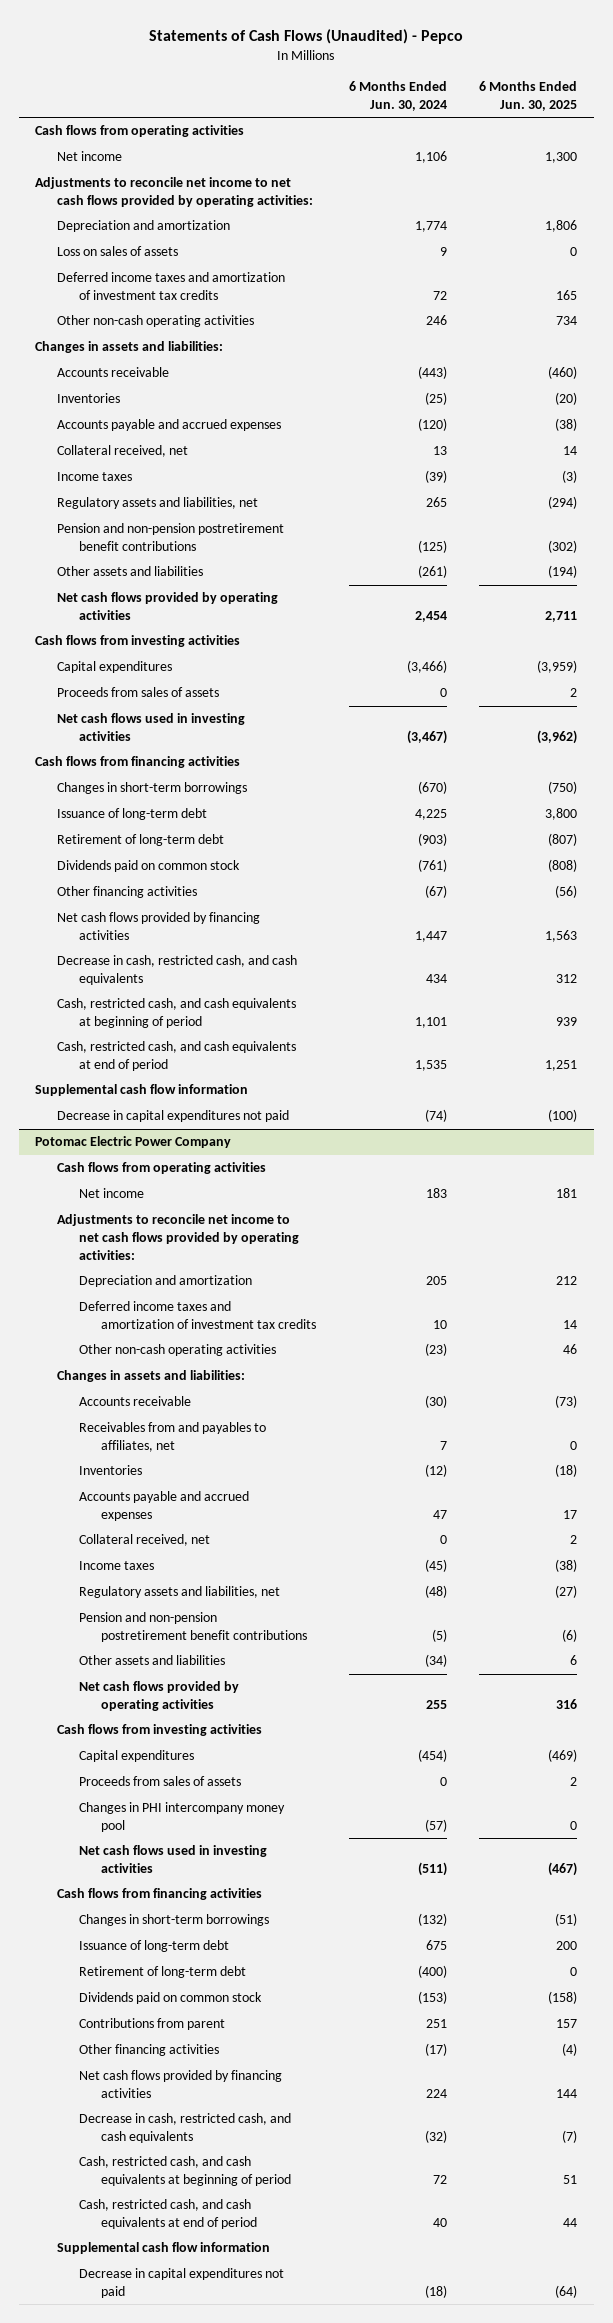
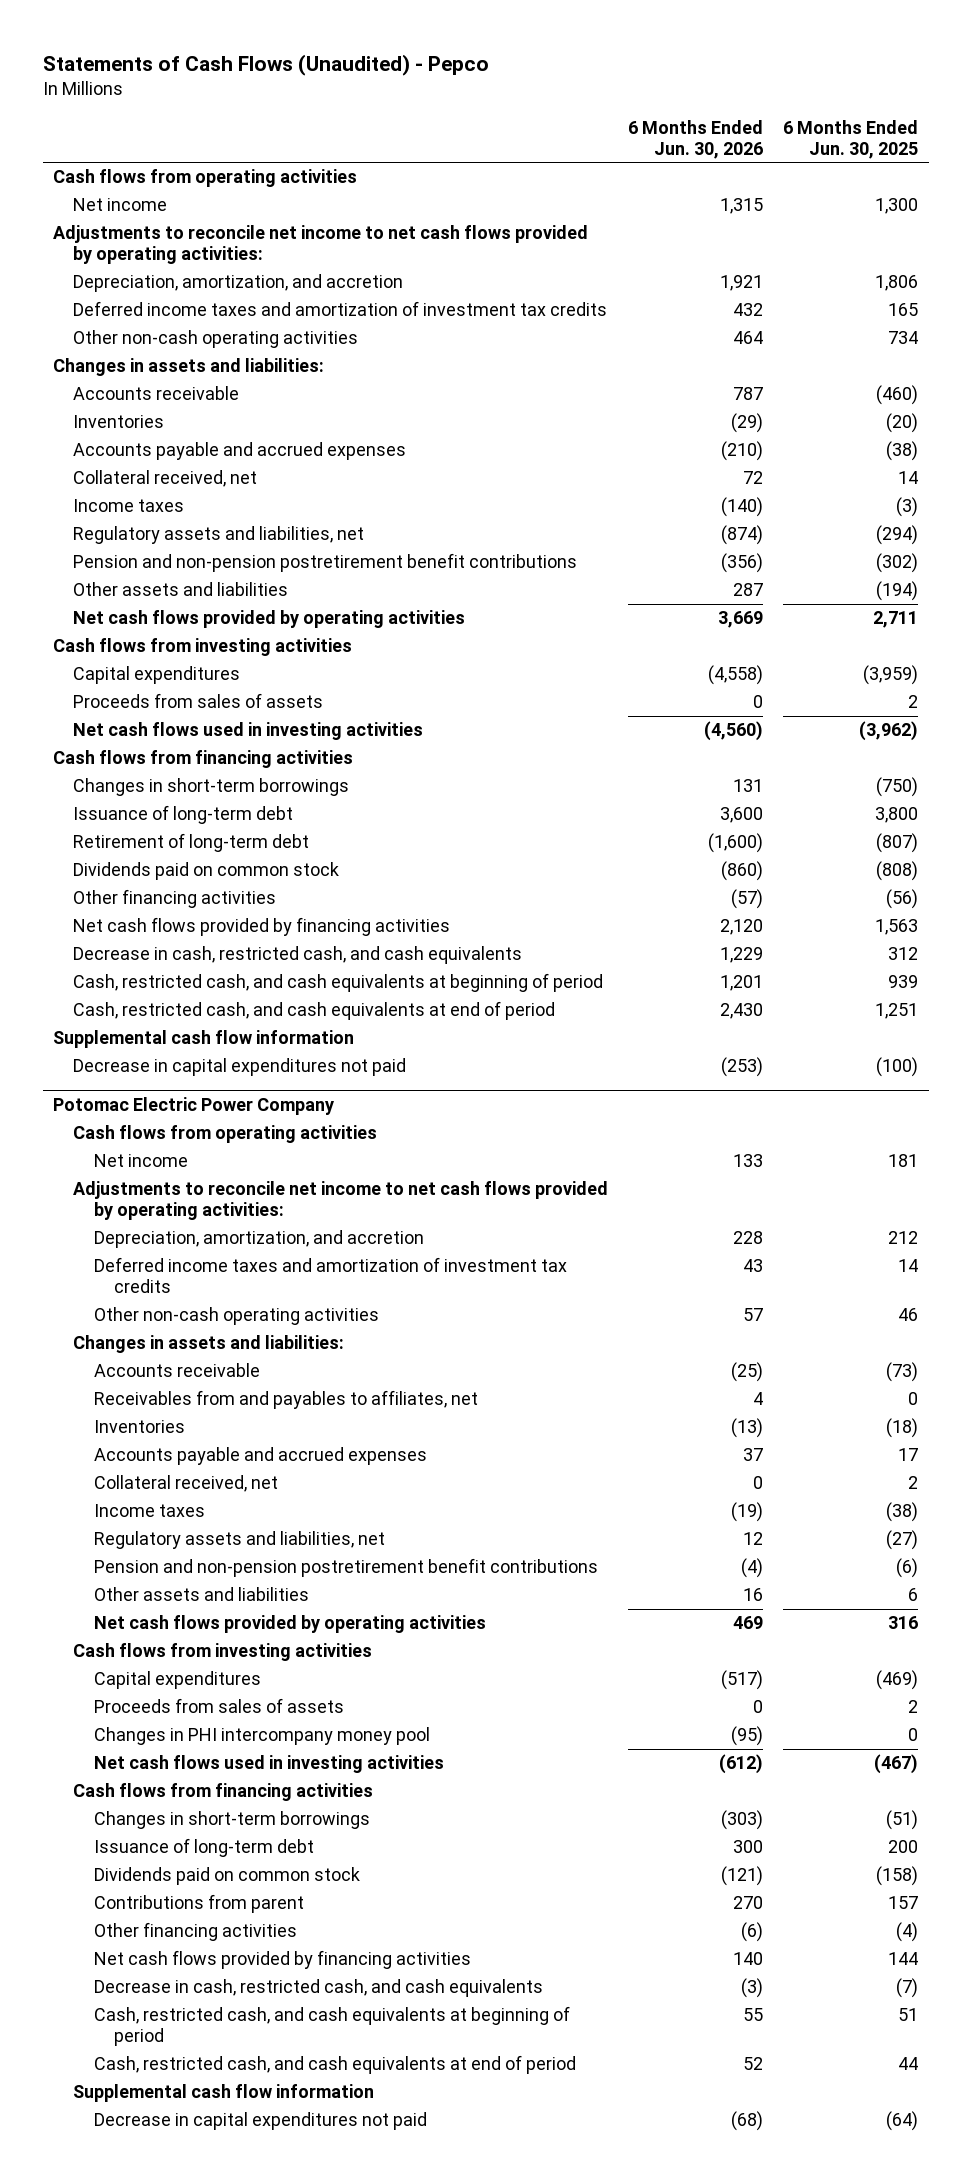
[348,81,447,112] 6 Months Ended Jun. 30, 2024 -> none
none -> [628,119,764,159] 6 Months Ended Jun. 30, 2026
[57,246,179,257] Loss on sales of assets -> none
[57,220,231,233] Depreciation and amortization -> [73,274,404,293] Depreciation, amortization, and accretion
[79,1275,253,1288] Depreciation and amortization -> [93,1230,424,1249] Depreciation, amortization, and accretion
[79,1966,247,1979] Retirement of long-term debt -> none

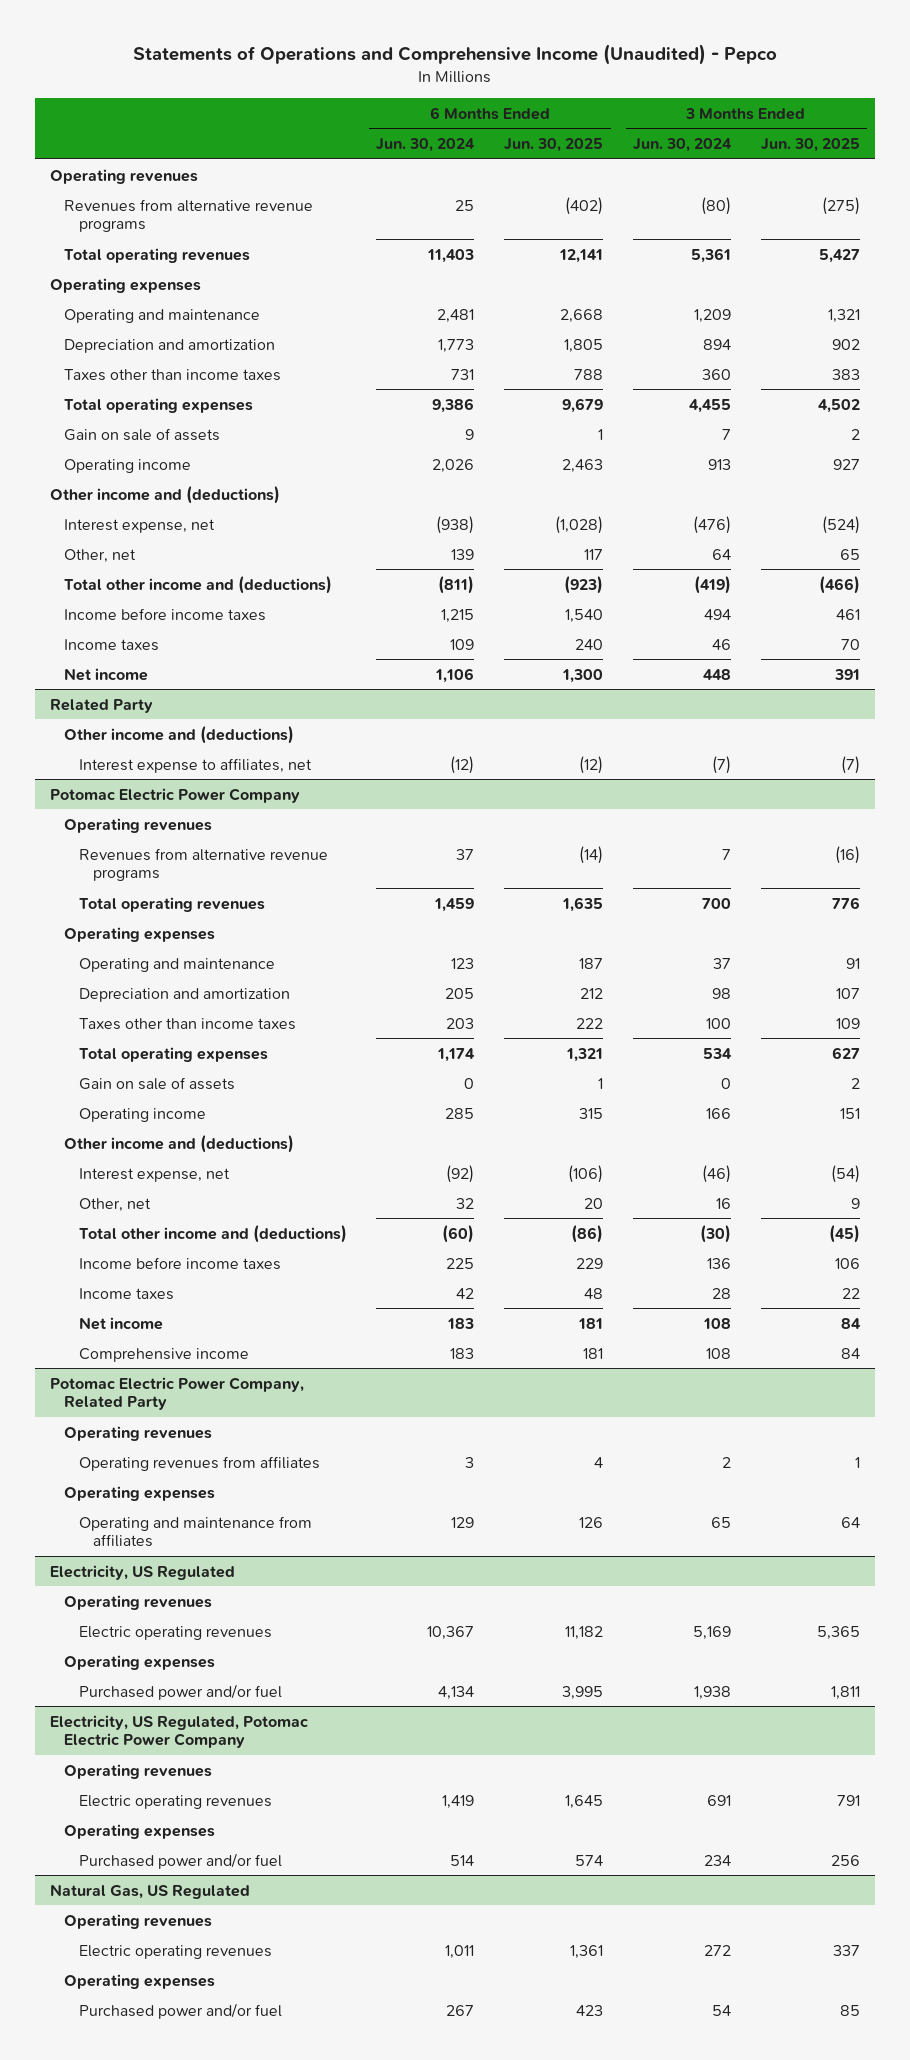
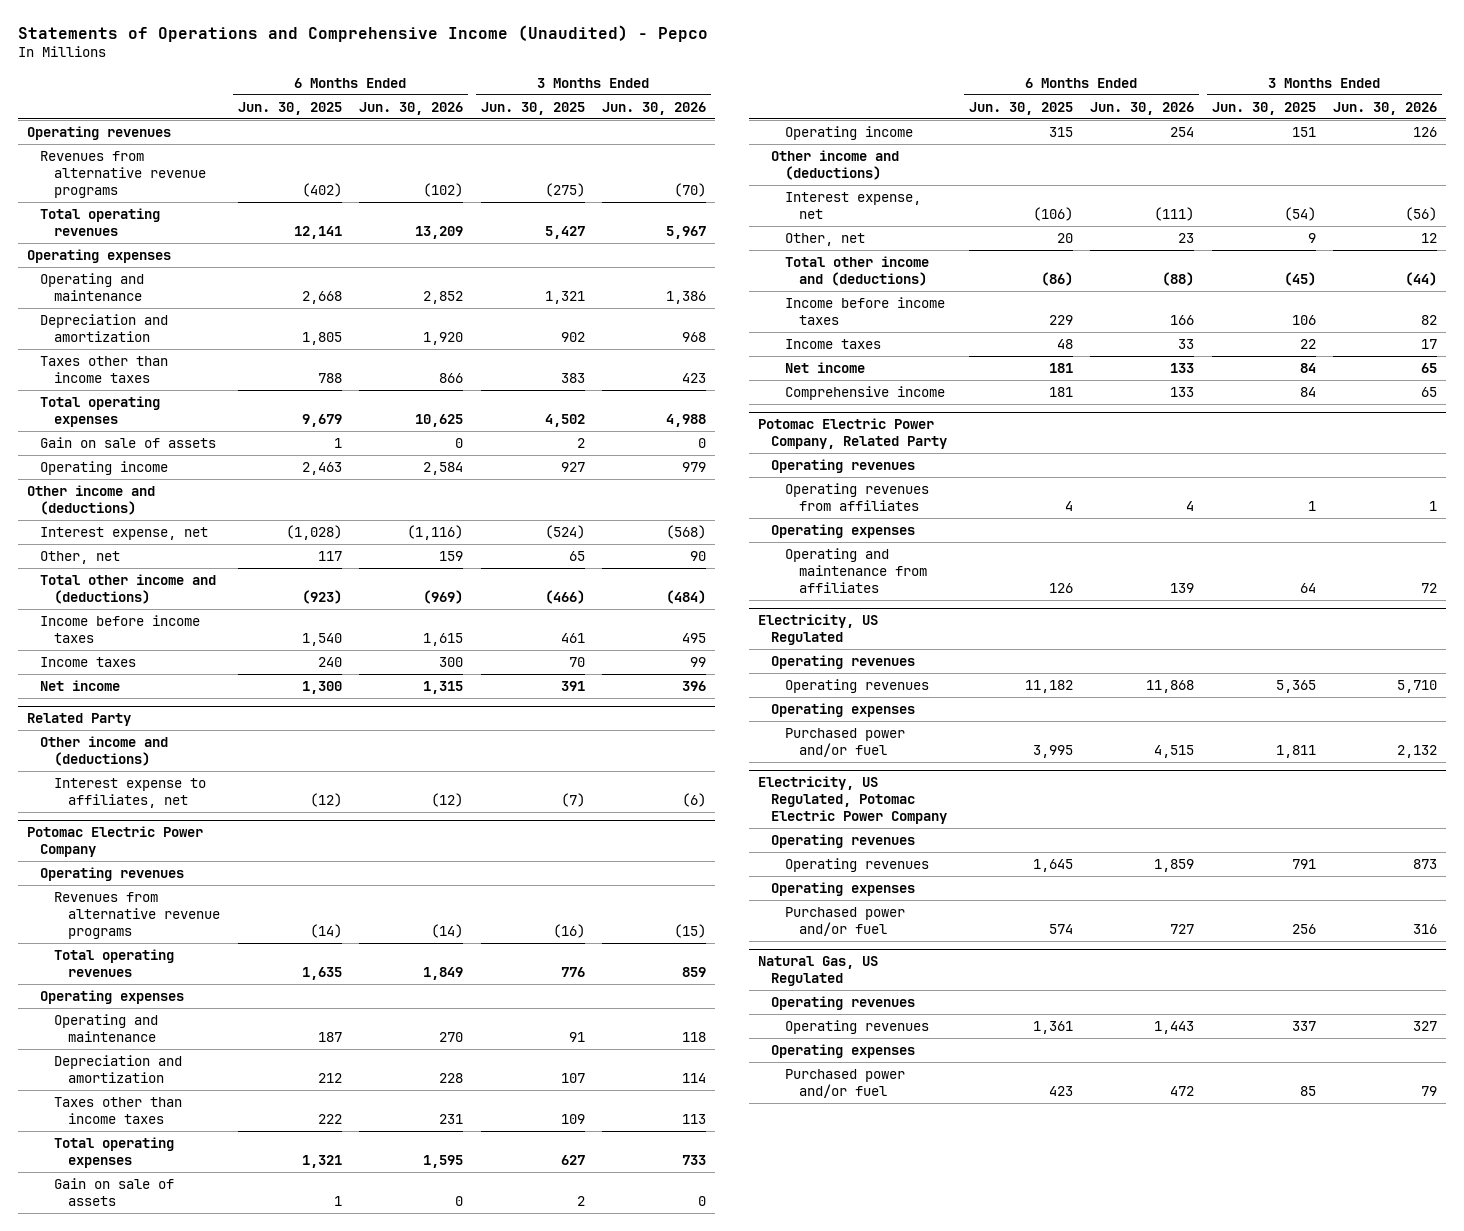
[376,138,476,153] Jun. 30, 2024 -> none
[633,138,733,153] Jun. 30, 2024 -> none
none -> [359,101,464,115] Jun. 30, 2026
none -> [602,101,707,115] Jun. 30, 2026
[78,1625,272,1640] Electric operating revenues -> [785,678,930,693] Operating revenues
[78,1794,272,1809] Electric operating revenues -> [785,857,930,872] Operating revenues
[78,1944,272,1959] Electric operating revenues -> [785,1019,930,1034] Operating revenues

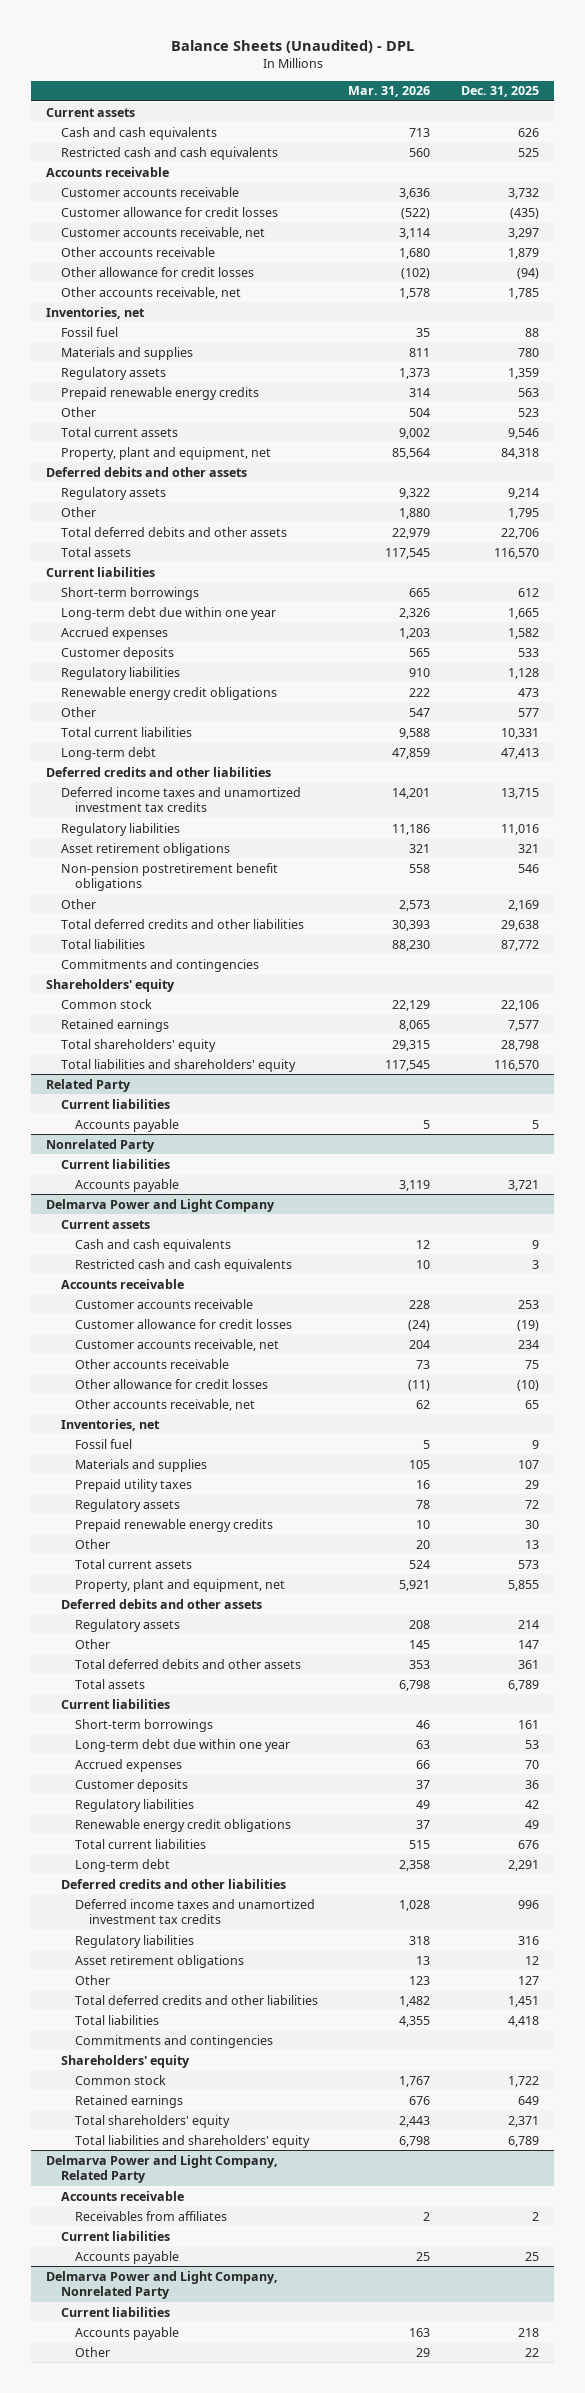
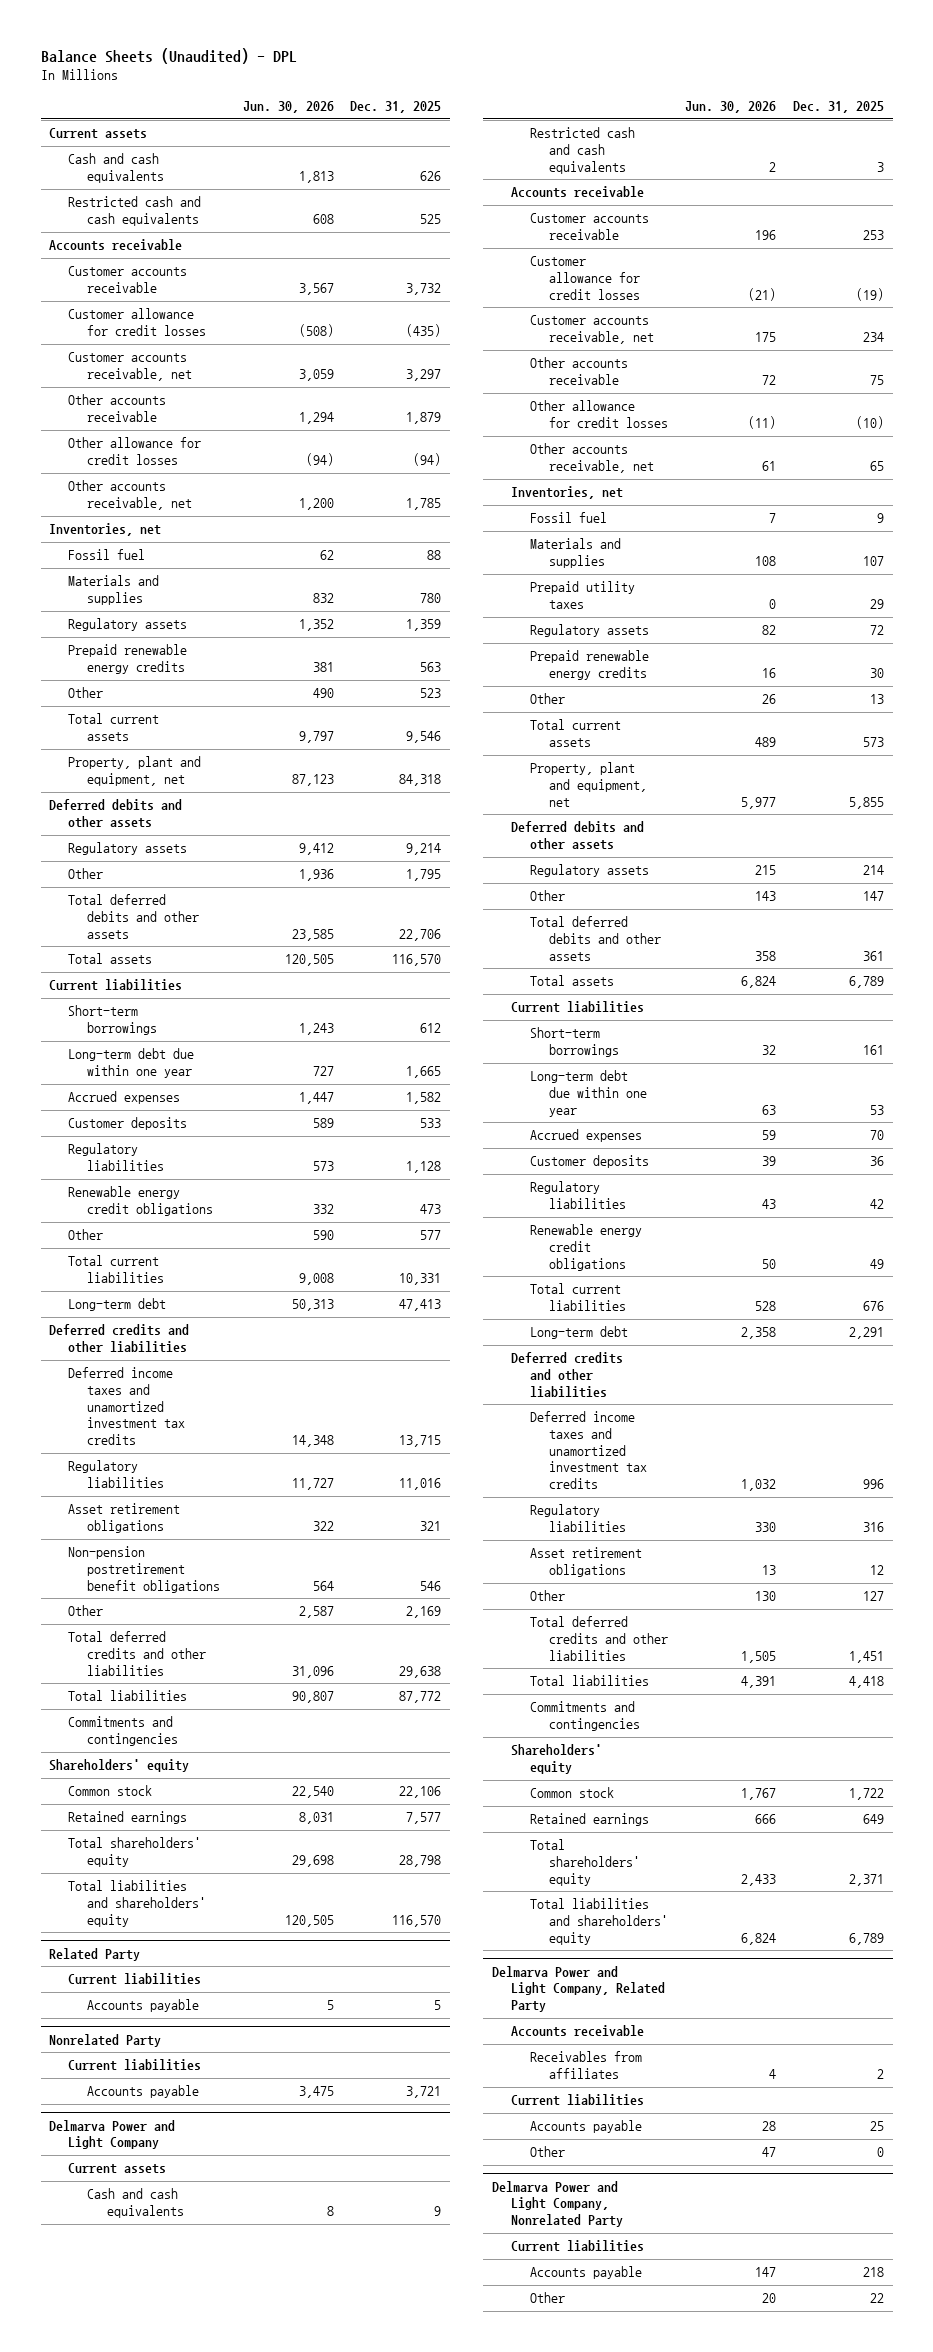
[348,86,431,98] Mar. 31, 2026 -> none
none -> [242,101,334,114] Jun. 30, 2026
none -> [530,2146,566,2158] Other

